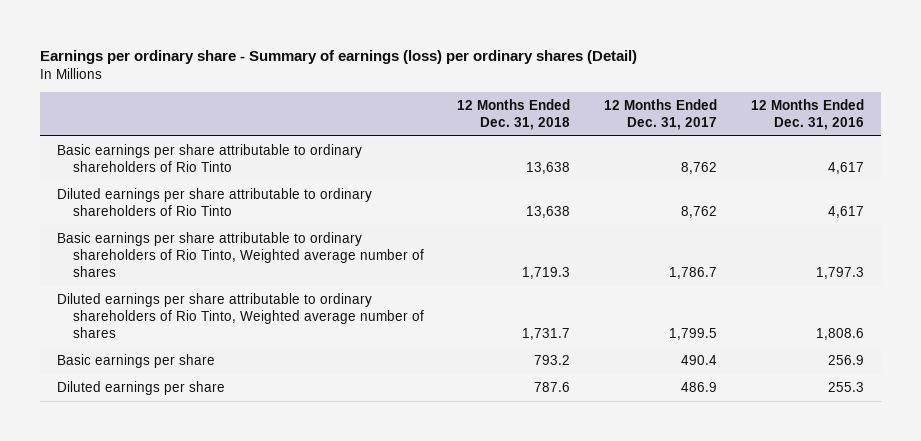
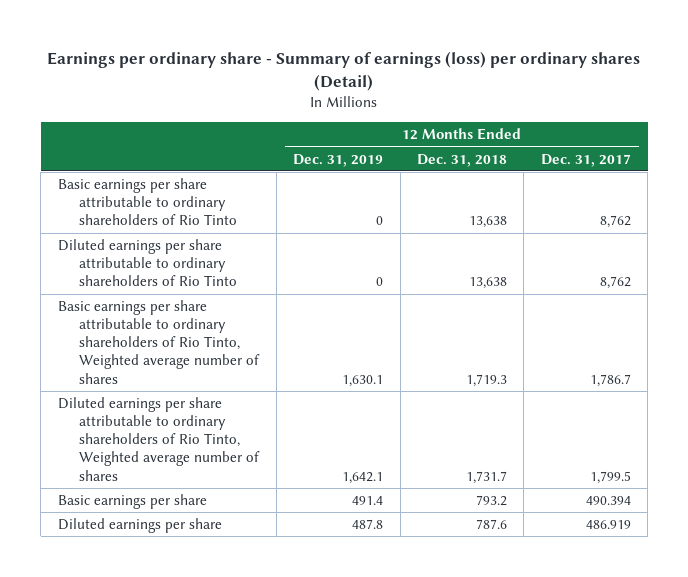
[750,99,864,130] 12 Months Ended Dec. 31, 2016 -> none
none -> [293,153,384,167] Dec. 31, 2019
[681,355,718,366] 490.4 -> [585,496,631,506] 490.394
[681,382,718,393] 486.9 -> [585,520,631,530] 486.919

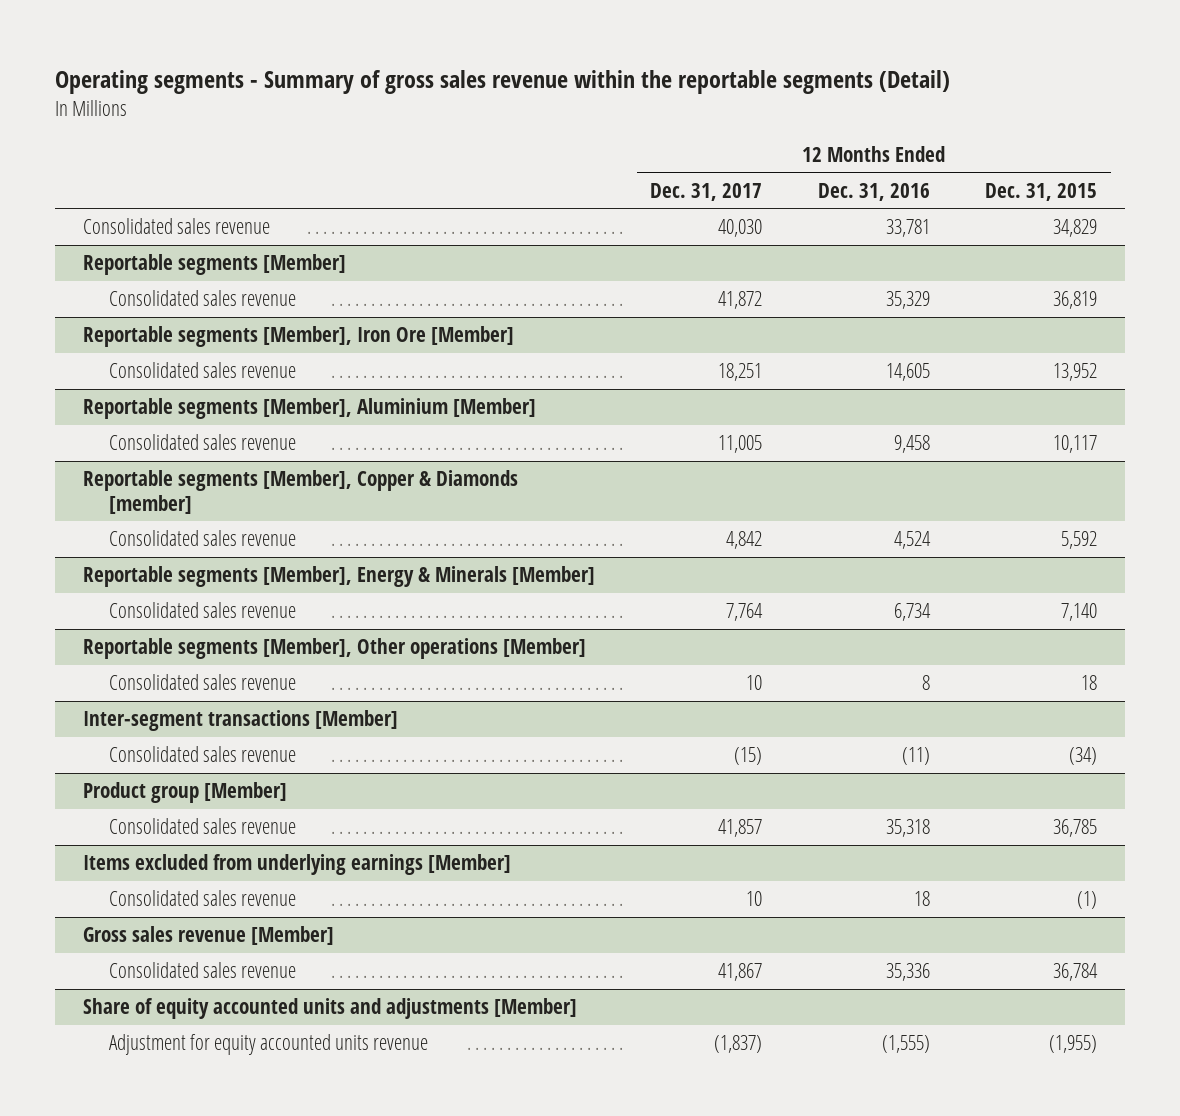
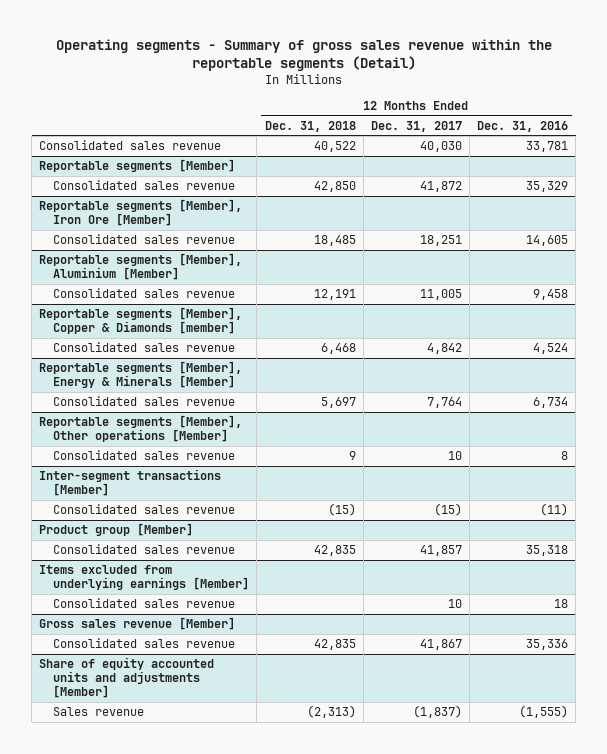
[985,182,1098,201] Dec. 31, 2015 -> none
none -> [264,120,356,132] Dec. 31, 2018
[109,1034,429,1056] Adjustment for equity accounted units revenue -> [53,707,145,717] Sales revenue

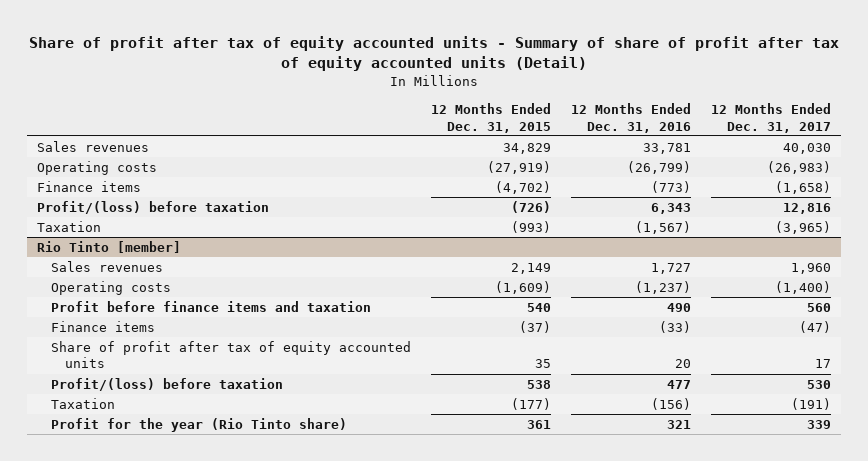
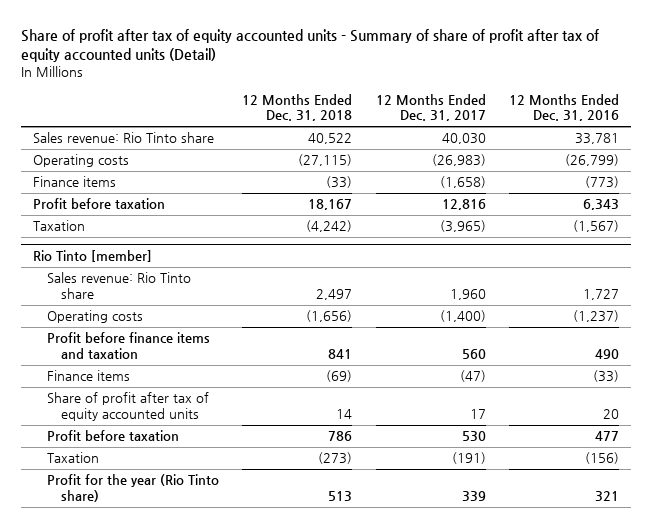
[430,103,551,133] 12 Months Ended Dec. 31, 2015 -> none
none -> [242,93,353,122] 12 Months Ended Dec. 31, 2018
[37,140,150,152] Sales revenues -> [32,132,214,144] Sales revenue: Rio Tinto share
[37,200,270,214] Profit/(loss) before taxation -> [32,198,165,210] Profit before taxation
[50,260,163,272] Sales revenues -> [46,272,191,300] Sales revenue: Rio Tinto share
[50,377,283,391] Profit/(loss) before taxation -> [46,430,179,442] Profit before taxation

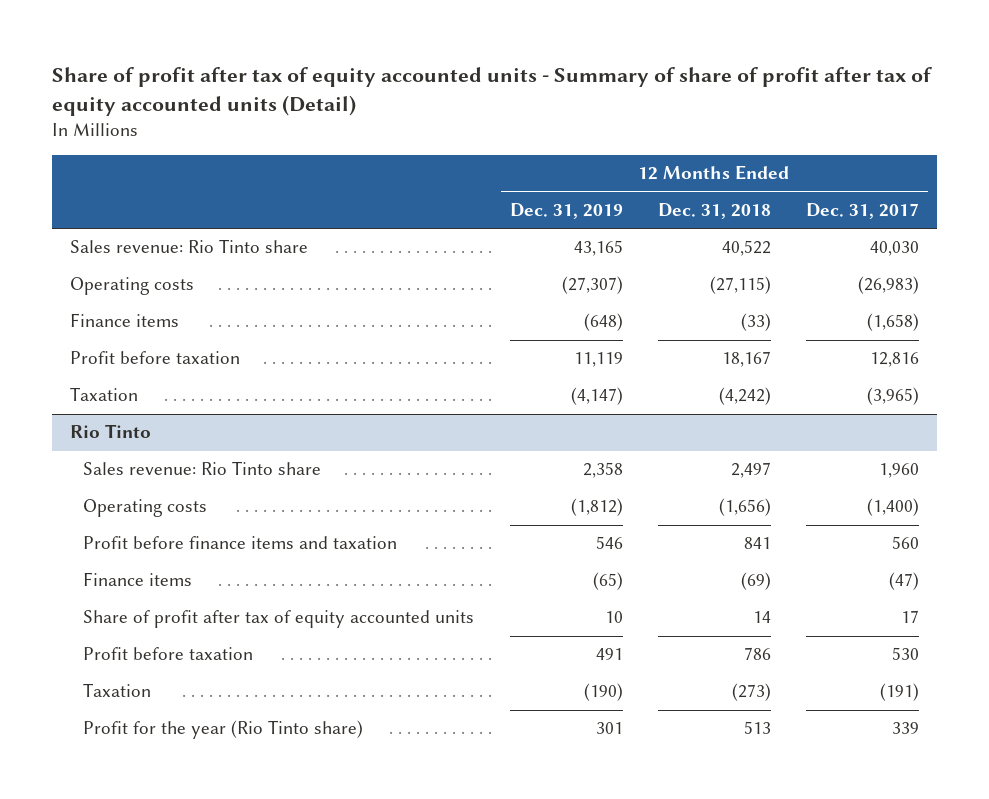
[508,93,619,122] 12 Months Ended Dec. 31, 2016 -> none
none -> [509,203,623,220] Dec. 31, 2019
[32,250,152,263] Rio Tinto [member] -> [70,424,152,439] Rio Tinto

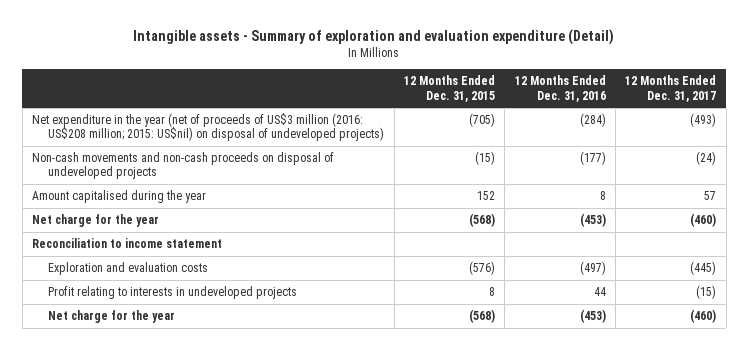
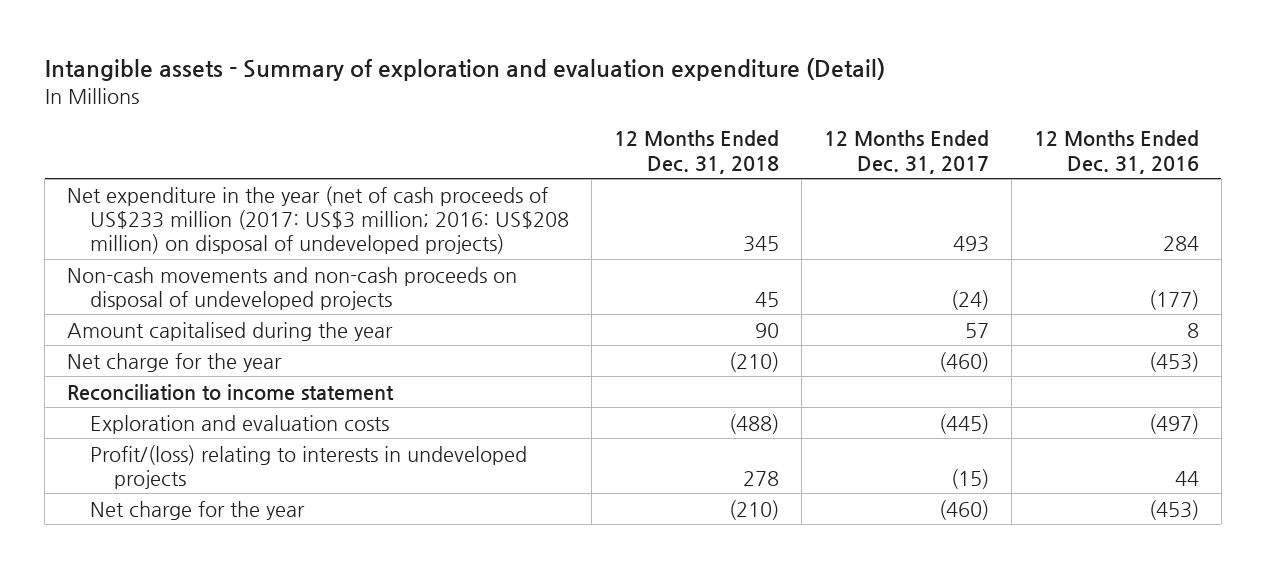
[403,75,495,102] 12 Months Ended Dec. 31, 2015 -> none
none -> [614,130,780,174] 12 Months Ended Dec. 31, 2018
[32,113,385,142] Net expenditure in the year (net of proceeds of US$3 million (2016: US$208 million; 2015: US$nil) on disposal of undeveloped projects) -> [66,185,570,255] Net expenditure in the year (net of cash proceeds of US$233 million (2017: US$3 million; 2016: US$208 million) on disposal of undeveloped projects)
[579,113,606,128] (284) -> [1162,236,1199,252] 284
[690,113,717,128] (493) -> [952,236,989,253] 493
[48,286,298,300] Profit relating to interests in undeveloped projects -> [90,444,528,489] Profit/(loss) relating to interests in undeveloped projects

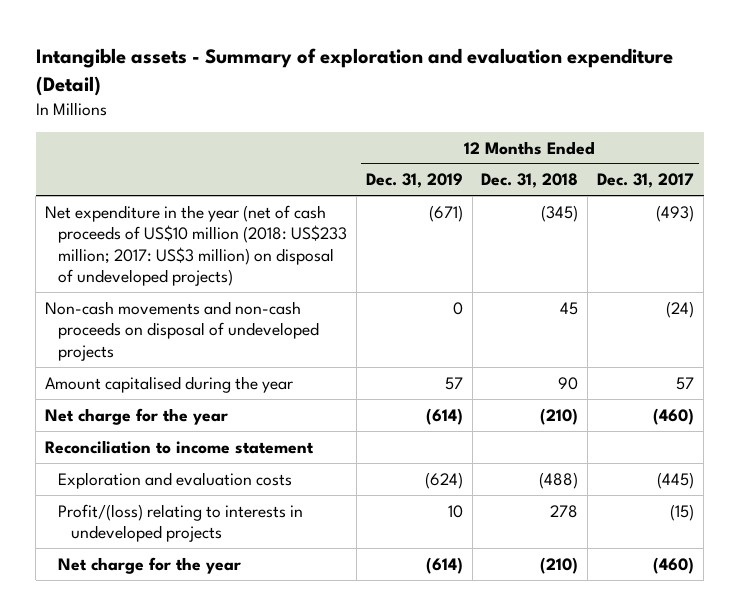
[1033,130,1199,174] 12 Months Ended Dec. 31, 2016 -> none
none -> [365,173,463,189] Dec. 31, 2019
[66,185,570,255] Net expenditure in the year (net of cash proceeds of US$233 million (2017: US$3 million; 2016: US$208 million) on disposal of undeveloped projects) -> [45,204,347,287] Net expenditure in the year (net of cash proceeds of US$10 million (2018: US$233 million; 2017: US$3 million) on disposal of undeveloped projects)
[743,236,780,253] 345 -> [541,204,579,222] (345)
[952,236,989,253] 493 -> [656,204,695,222] (493)

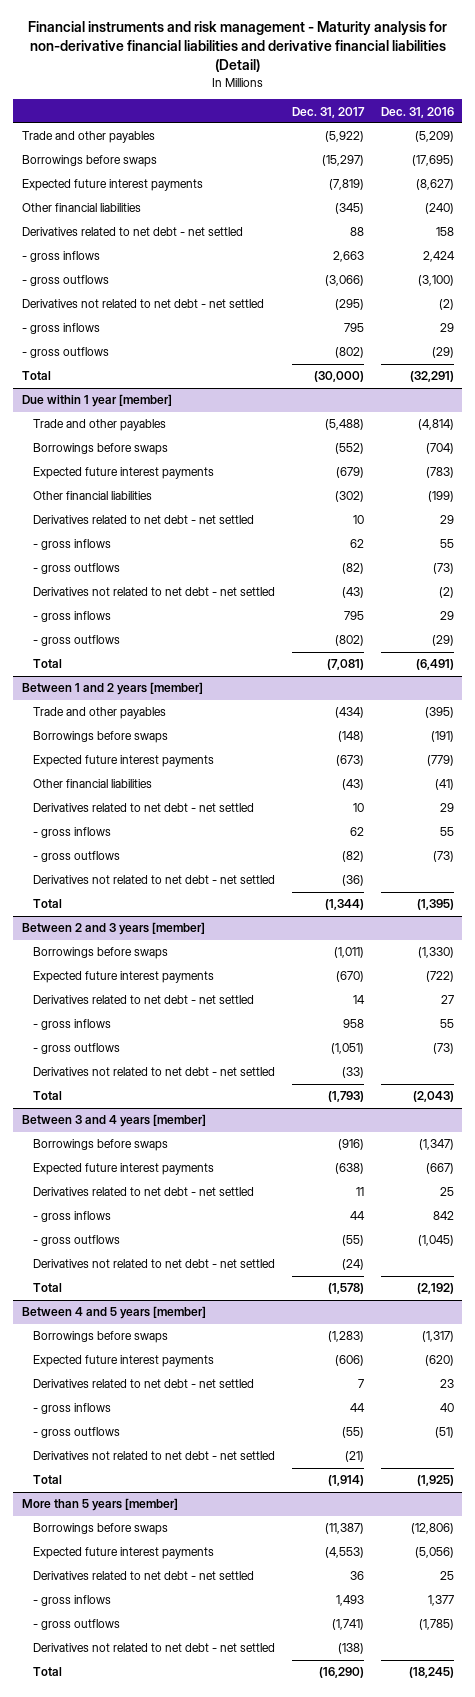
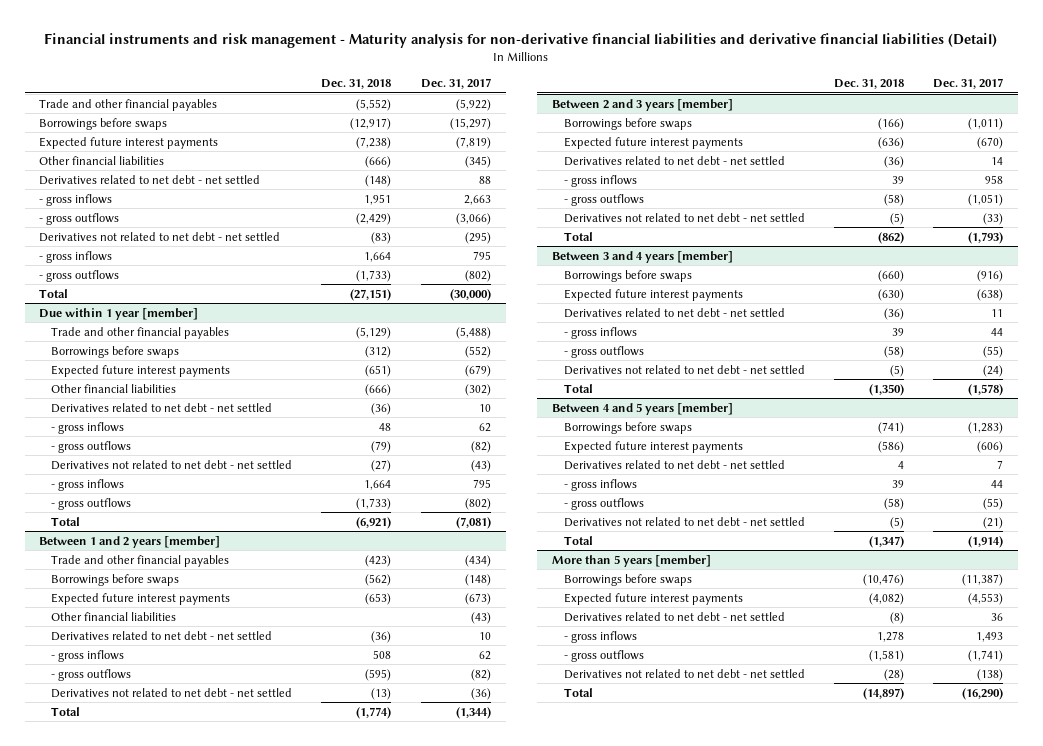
[380,106,454,118] Dec. 31, 2016 -> none
none -> [321,79,392,90] Dec. 31, 2018
[21,131,155,144] Trade and other payables -> [39,98,218,111] Trade and other financial payables
[32,419,166,432] Trade and other payables -> [50,326,229,339] Trade and other financial payables
[32,707,166,720] Trade and other payables -> [50,554,229,567] Trade and other financial payables

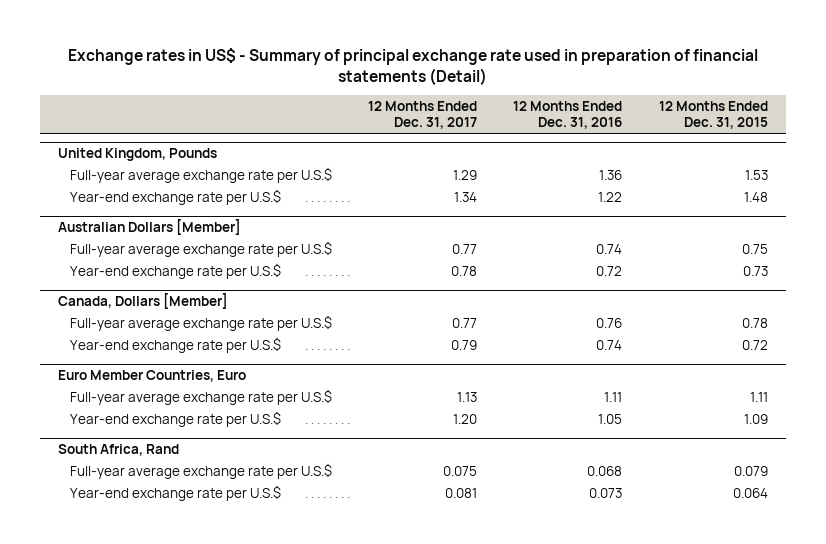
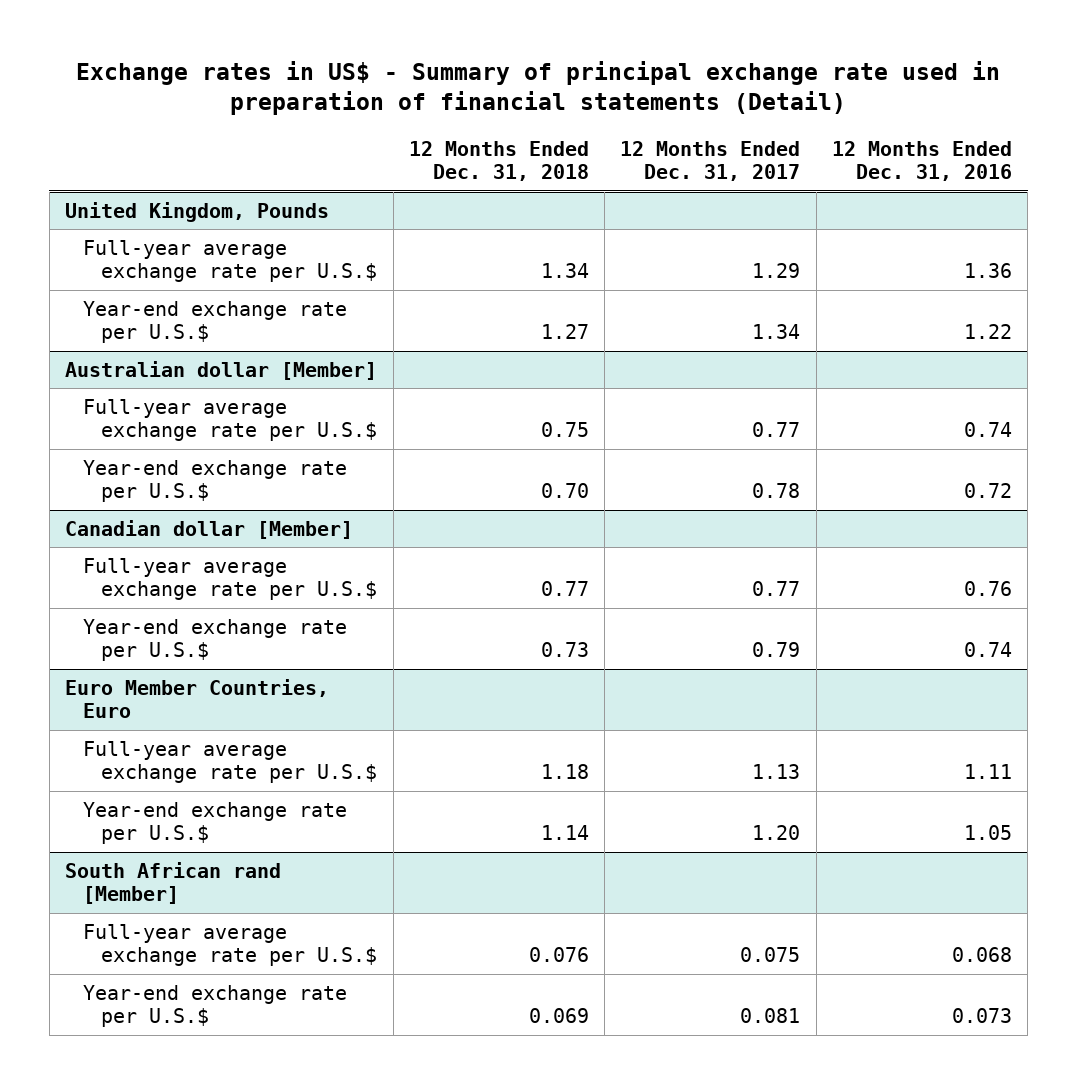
[658,100,768,130] 12 Months Ended Dec. 31, 2015 -> none
none -> [408,140,589,182] 12 Months Ended Dec. 31, 2018
[57,219,241,236] Australian Dollars [Member] -> [65,360,378,380] Australian dollar [Member]
[57,293,228,310] Canada, Dollars [Member] -> [65,519,354,539] Canadian dollar [Member]
[57,444,179,457] South Africa, Rand -> [65,861,282,905] South African rand [Member]

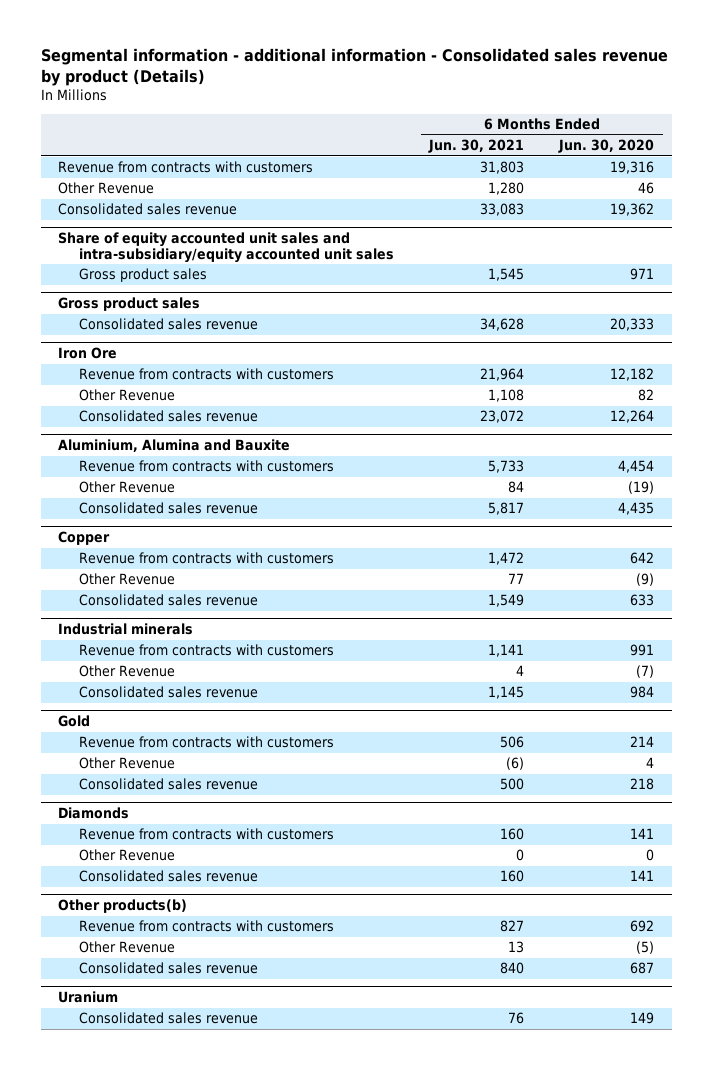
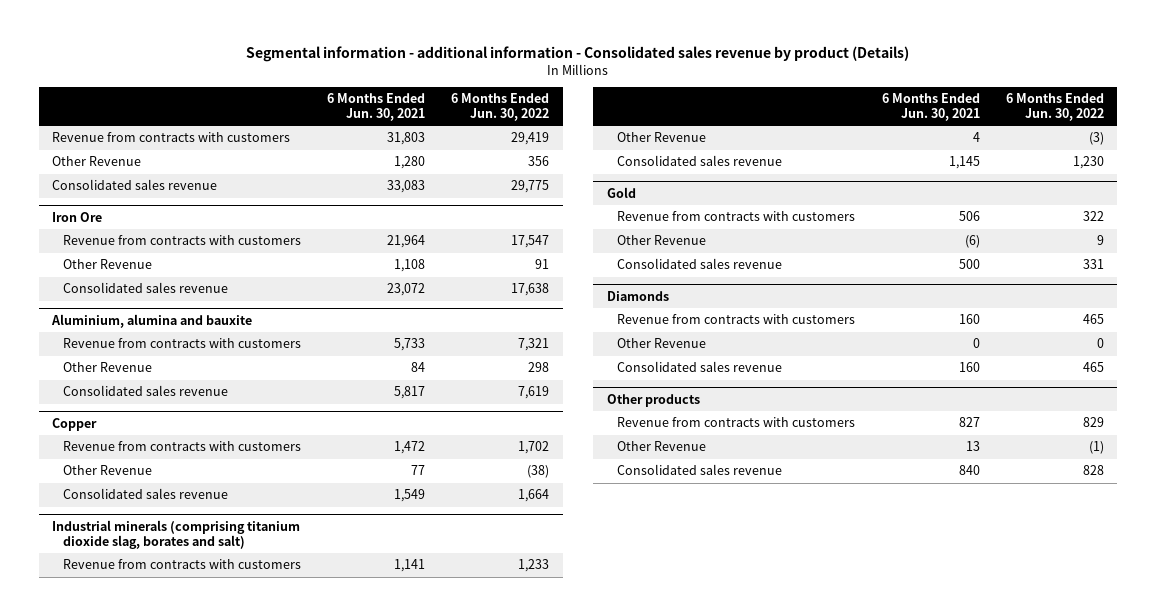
[558,139,655,154] Jun. 30, 2020 -> none
none -> [451,93,550,122] 6 Months Ended Jun. 30, 2022
[58,232,395,263] Share of equity accounted unit sales and intra-subsidiary/equity accounted unit sales -> none
[79,268,208,283] Gross product sales -> none
[58,297,201,312] Gross product sales -> none
[79,318,259,331] Consolidated sales revenue -> none
[58,439,291,453] Aluminium, Alumina and Bauxite -> [51,313,253,328] Aluminium, alumina and bauxite
[58,623,194,636] Industrial minerals -> [52,519,301,549] Industrial minerals (comprising titanium dioxide slag, borates and salt)
[58,899,188,914] Other products(b) -> [606,393,700,407] Other products
[58,991,119,1004] Uranium -> none
[79,1012,259,1025] Consolidated sales revenue -> none

